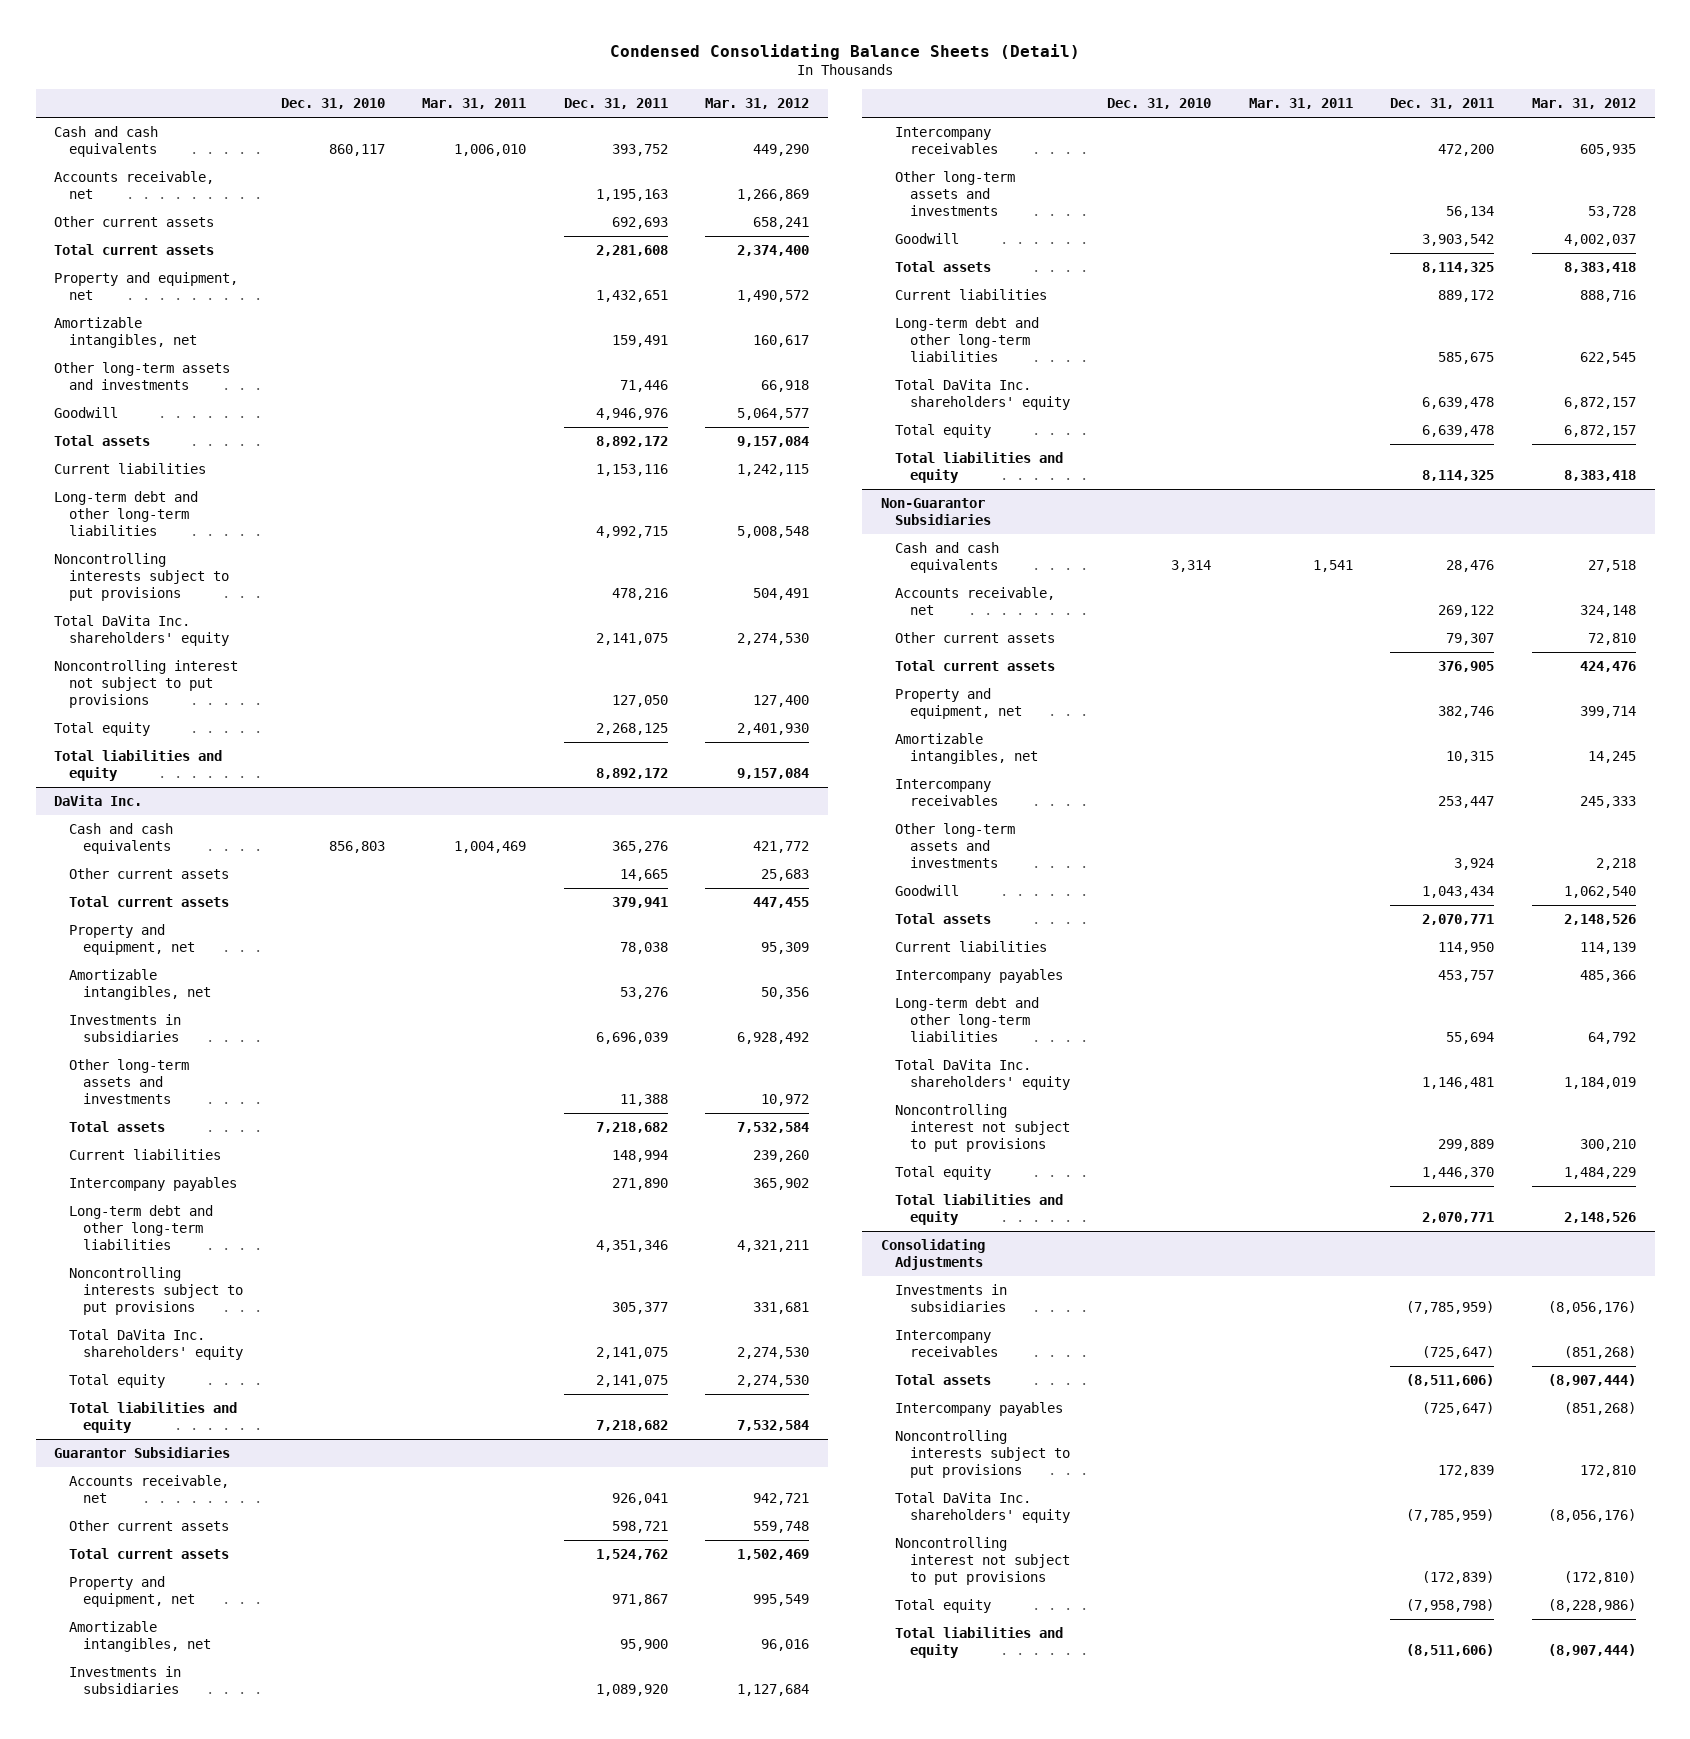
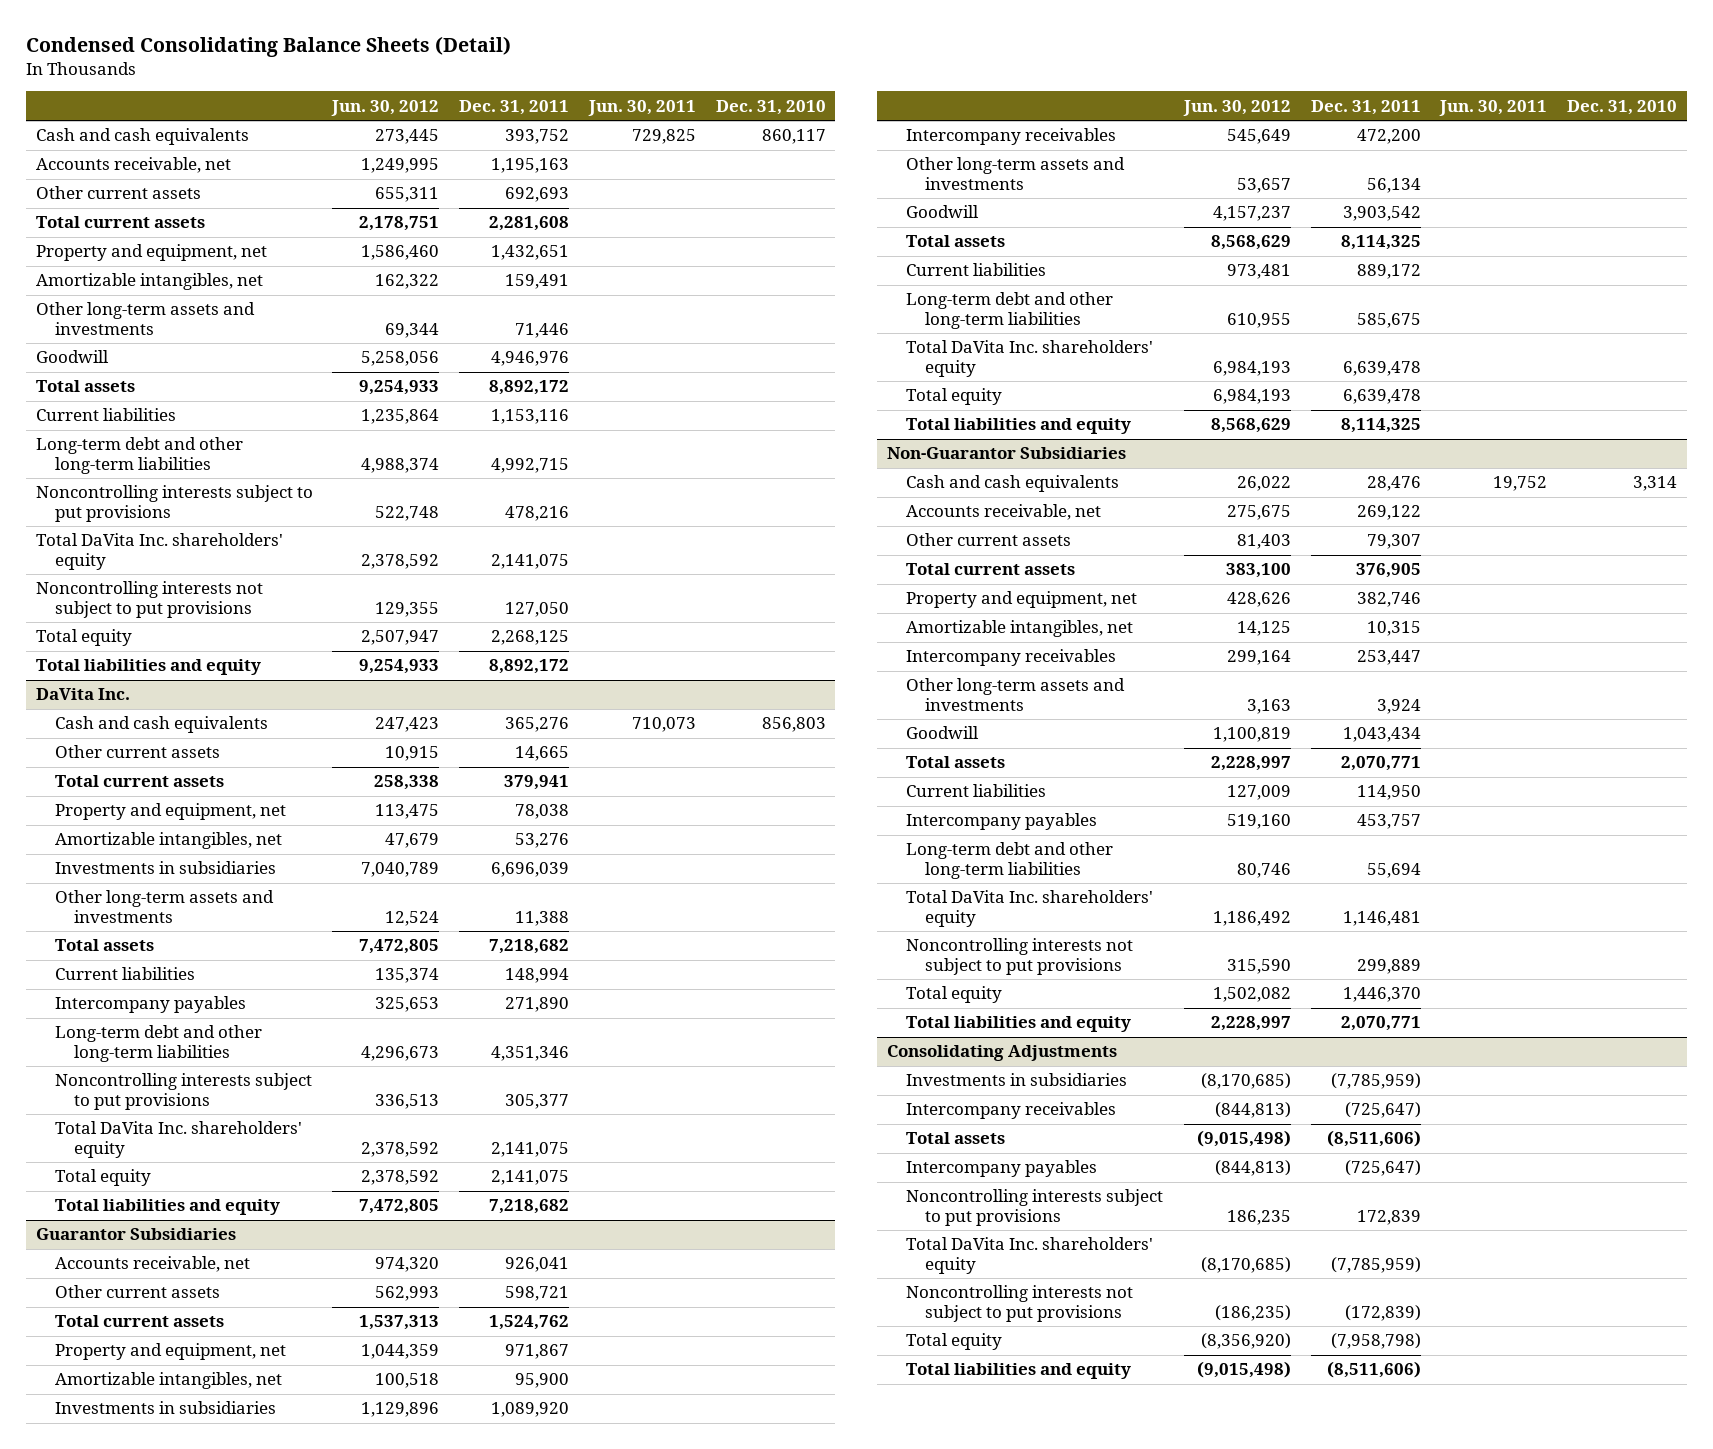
[422,98,527,110] Mar. 31, 2011 -> none
[705,98,810,110] Mar. 31, 2012 -> none
none -> [331,99,440,116] Jun. 30, 2012
none -> [587,99,696,116] Jun. 30, 2011
[54,660,239,709] Noncontrolling interest not subject to put provisions -> [35,581,263,619] Noncontrolling interests not subject to put provisions
[895,1104,1070,1153] Noncontrolling interest not subject to put provisions -> [906,938,1134,976] Noncontrolling interests not subject to put provisions
[895,1537,1070,1586] Noncontrolling interest not subject to put provisions -> [906,1285,1134,1323] Noncontrolling interests not subject to put provisions

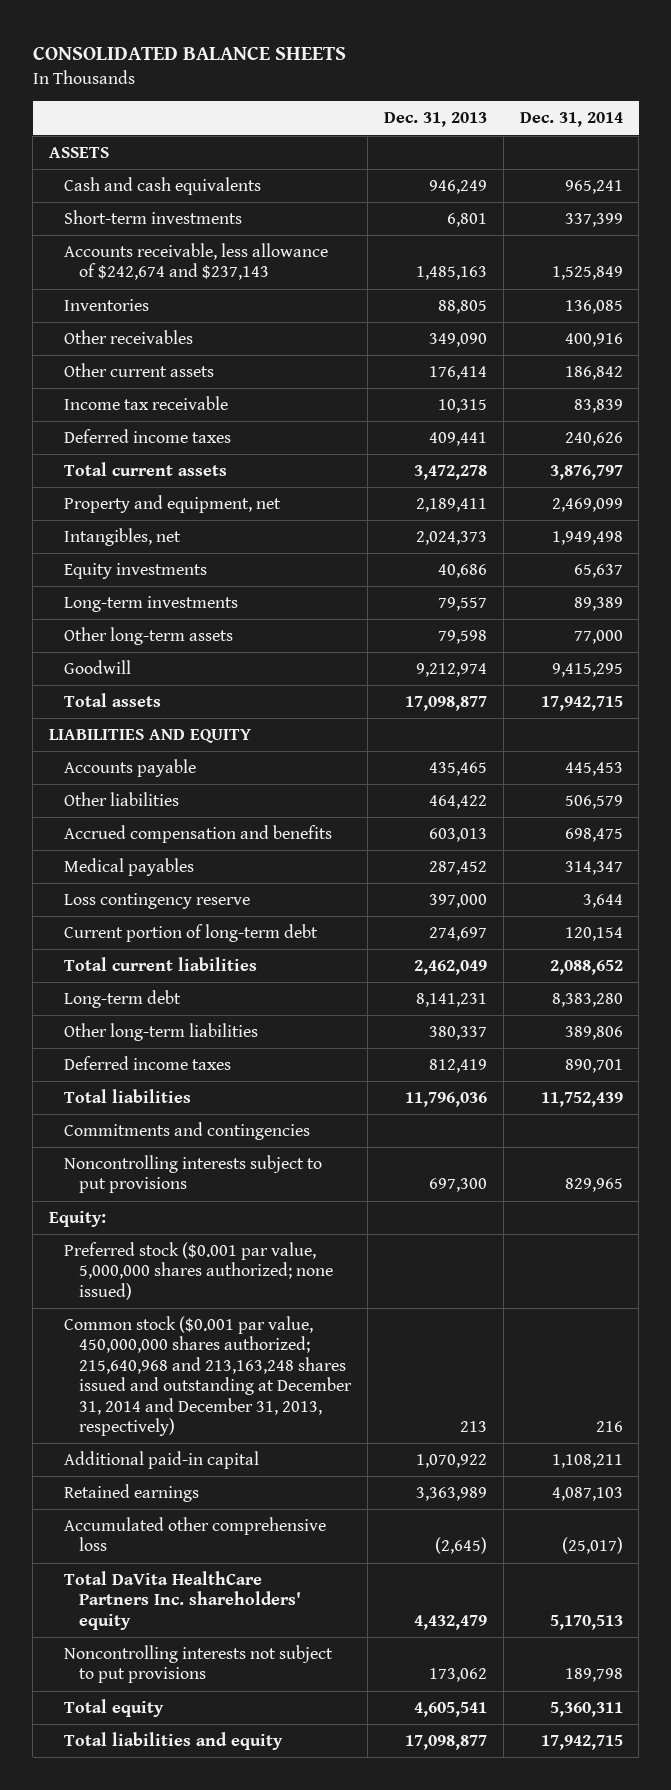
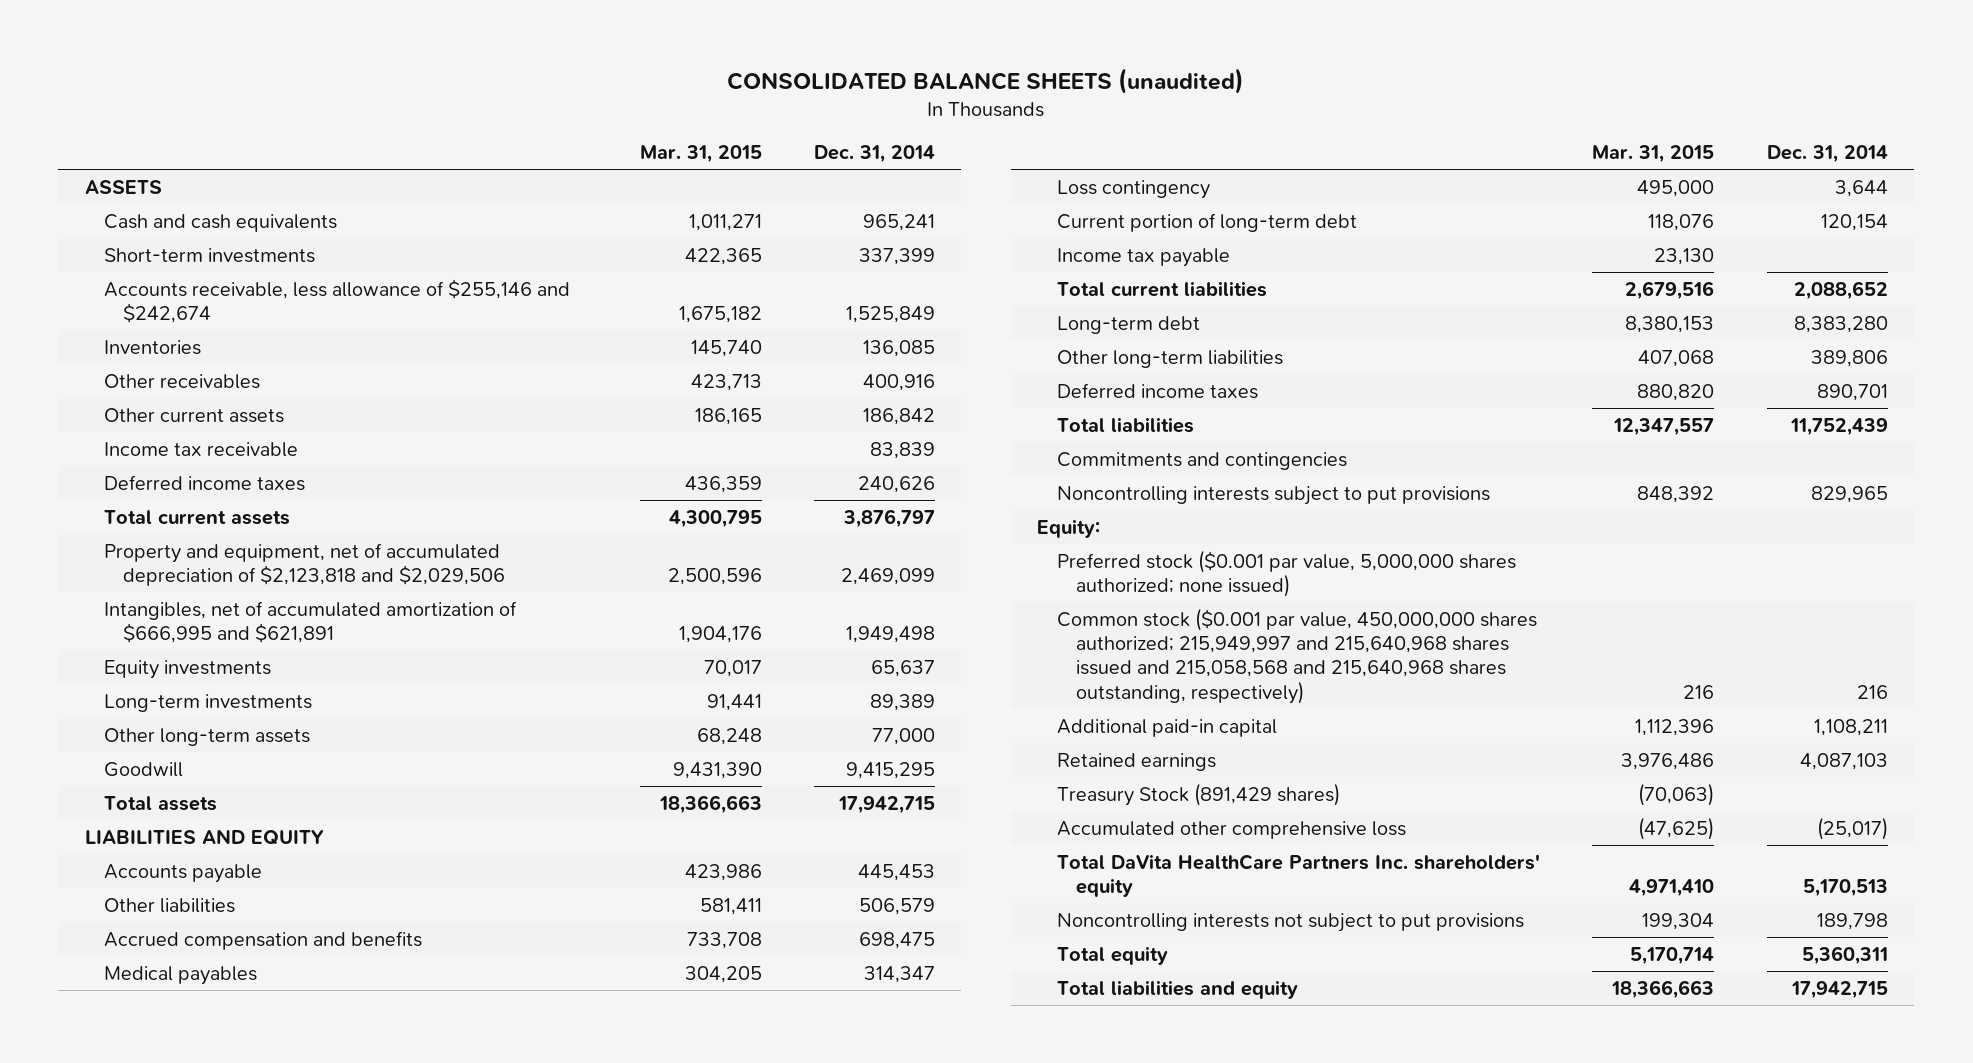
[32,46,346,60] CONSOLIDATED BALANCE SHEETS -> [727,68,1245,95] CONSOLIDATED BALANCE SHEETS (unaudited)
[383,112,487,128] Dec. 31, 2013 -> none
none -> [639,145,762,164] Mar. 31, 2015
[64,243,329,281] Accounts receivable, less allowance of $242,674 and $237,143 -> [104,278,571,323] Accounts receivable, less allowance of $255,146 and $242,674
[64,495,282,514] Property and equipment, net -> [104,542,506,586] Property and equipment, net of accumulated depreciation of $2,123,818 and $2,029,506
[64,528,182,547] Intangibles, net -> [104,600,518,643] Intangibles, net of accumulated amortization of $666,995 and $621,891
[64,893,251,910] Loss contingency reserve -> [1056,179,1210,199] Loss contingency
none -> [1056,247,1230,267] Income tax payable
[64,1316,353,1437] Common stock ($0.001 par value, 450,000,000 shares authorized; 215,640,968 and 213,163,248 shares issued and outstanding at December 31, 2014 and December 31, 2013, respectively) -> [1056,607,1537,704] Common stock ($0.001 par value, 450,000,000 shares authorized; 215,949,997 and 215,640,968 shares issued and 215,058,568 and 215,640,968 shares outstanding, respectively)
none -> [1056,782,1340,806] Treasury Stock (891,429 shares)

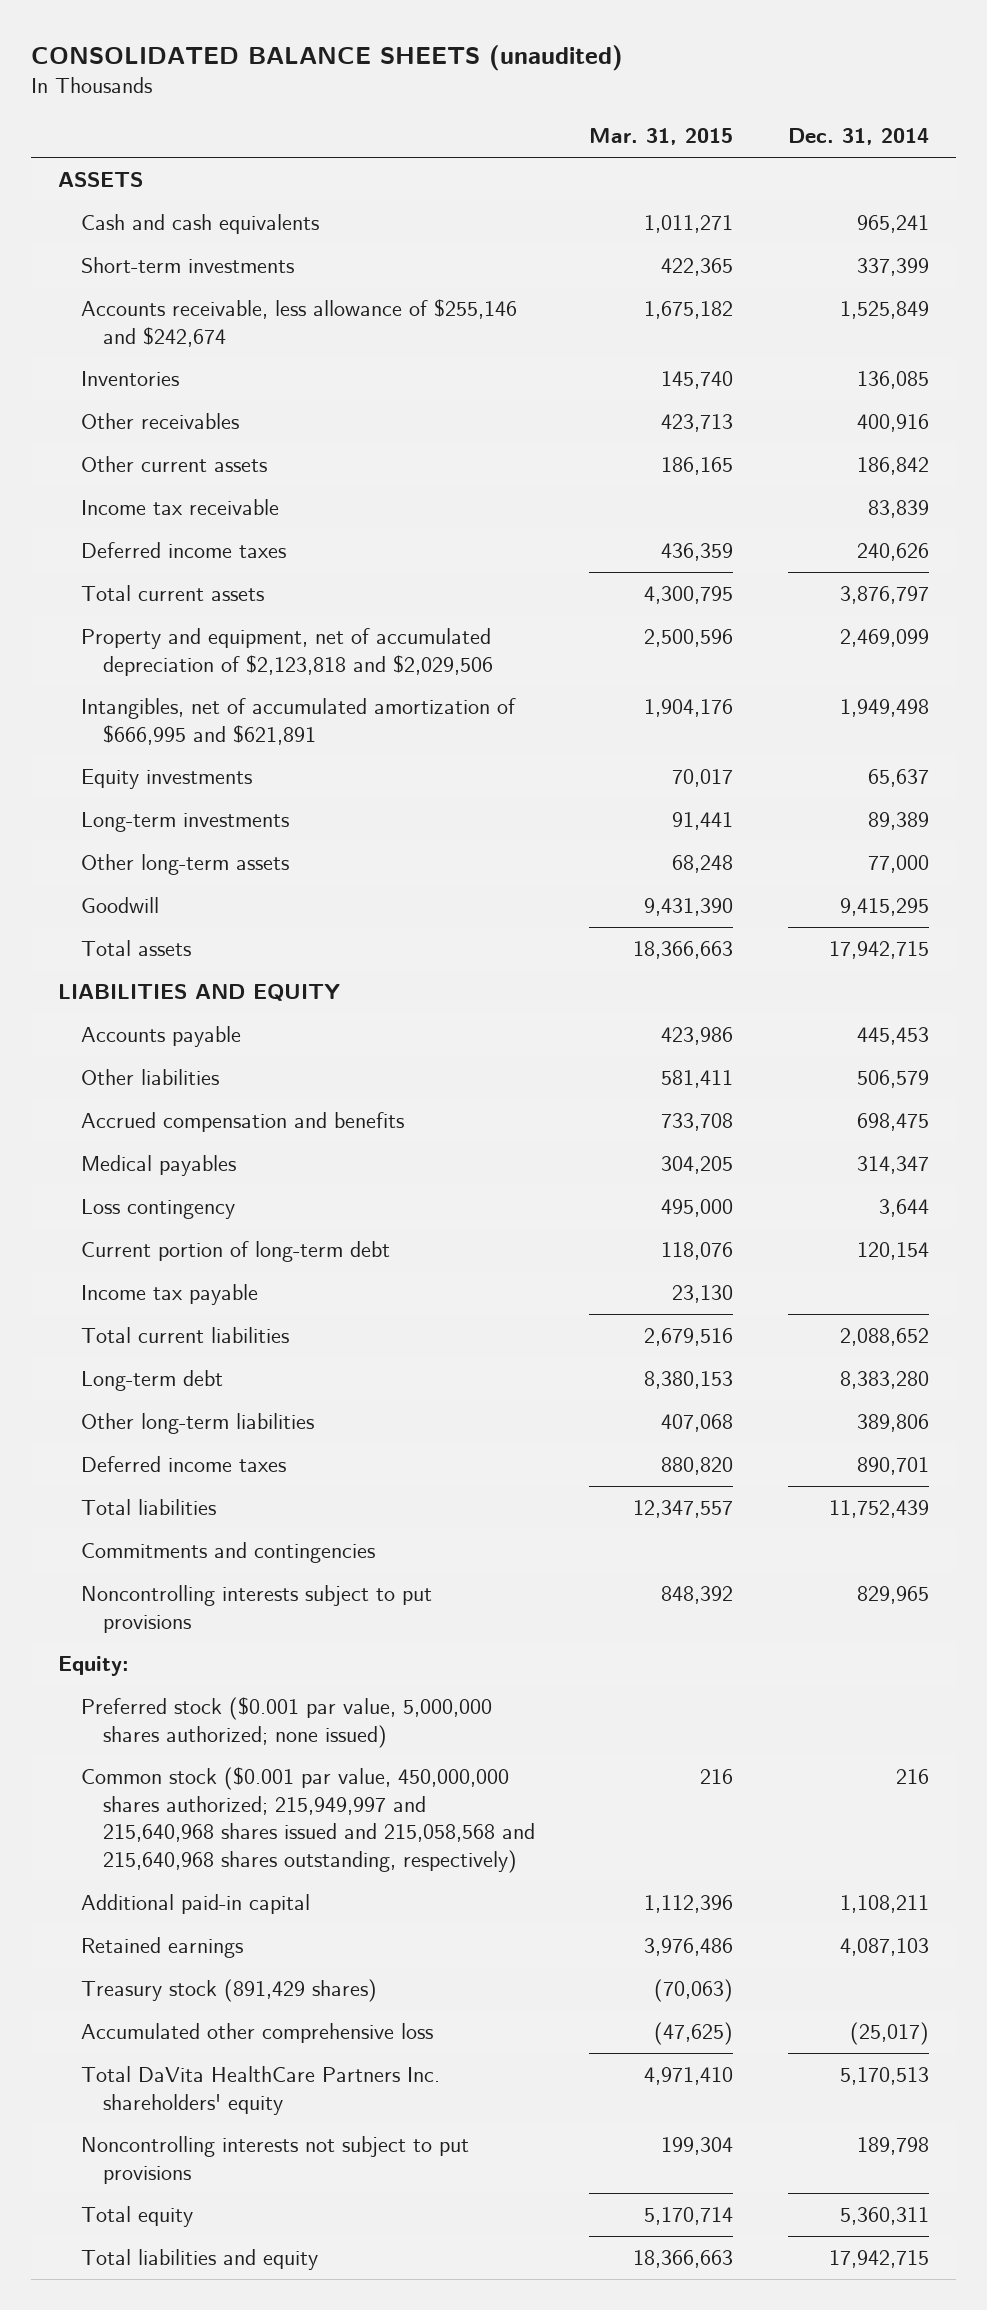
[1056,782,1340,806] Treasury Stock (891,429 shares) -> [80,1978,377,2002] Treasury stock (891,429 shares)

